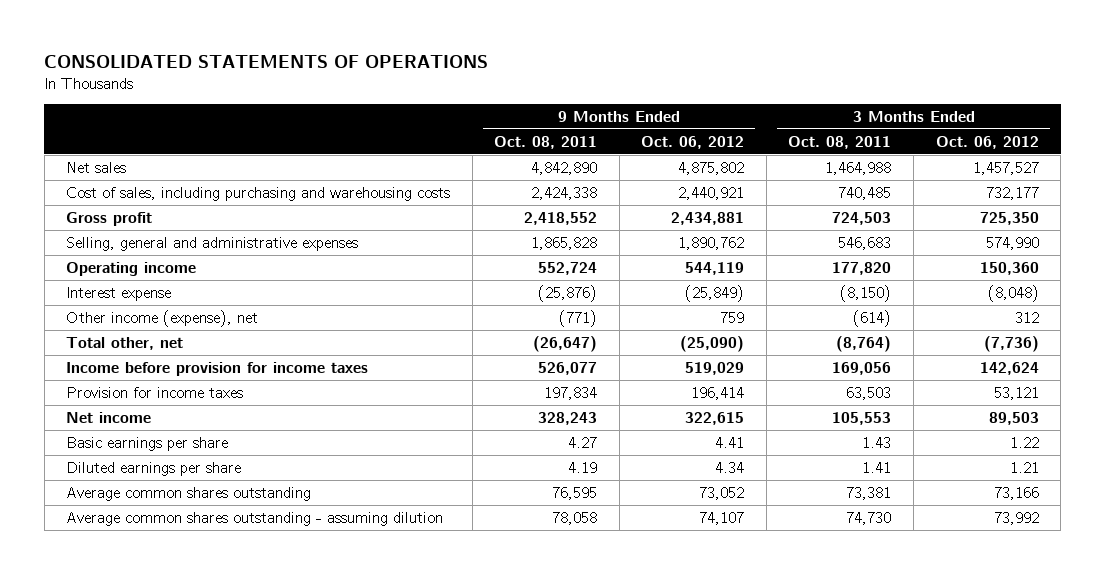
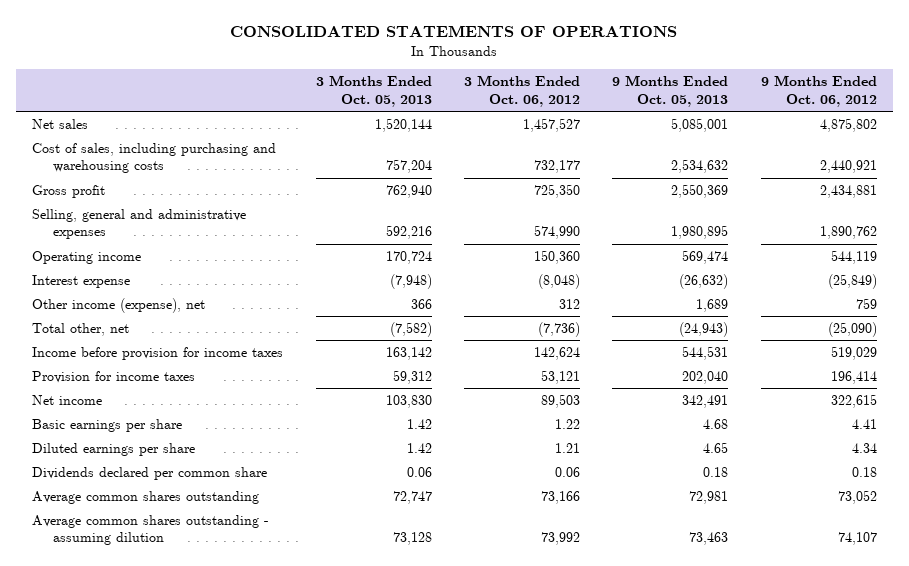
[494,135,598,149] Oct. 08, 2011 -> none
[788,135,892,149] Oct. 08, 2011 -> none
none -> [315,75,432,107] 3 Months Ended Oct. 05, 2013
none -> [612,75,729,107] 9 Months Ended Oct. 05, 2013
none -> [32,466,268,480] Dividends declared per common share

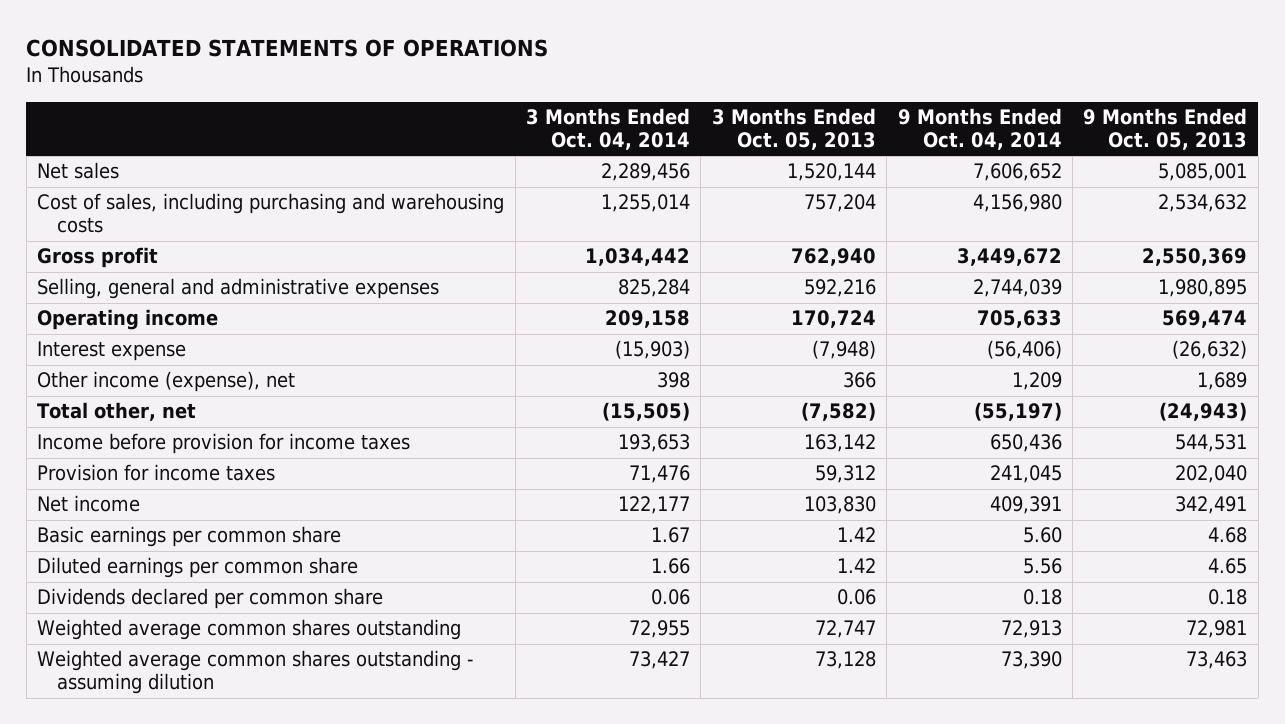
[463,75,580,107] 3 Months Ended Oct. 06, 2012 -> none
[760,75,877,107] 9 Months Ended Oct. 06, 2012 -> none
none -> [525,107,690,150] 3 Months Ended Oct. 04, 2014
none -> [897,107,1062,150] 9 Months Ended Oct. 04, 2014
[32,418,183,432] Basic earnings per share -> [37,526,342,548] Basic earnings per common share
[32,442,196,456] Diluted earnings per share -> [37,557,359,579] Diluted earnings per common share
[32,490,260,504] Average common shares outstanding -> [37,619,462,641] Weighted average common shares outstanding
[32,514,270,546] Average common shares outstanding - assuming dilution -> [37,650,475,695] Weighted average common shares outstanding - assuming dilution

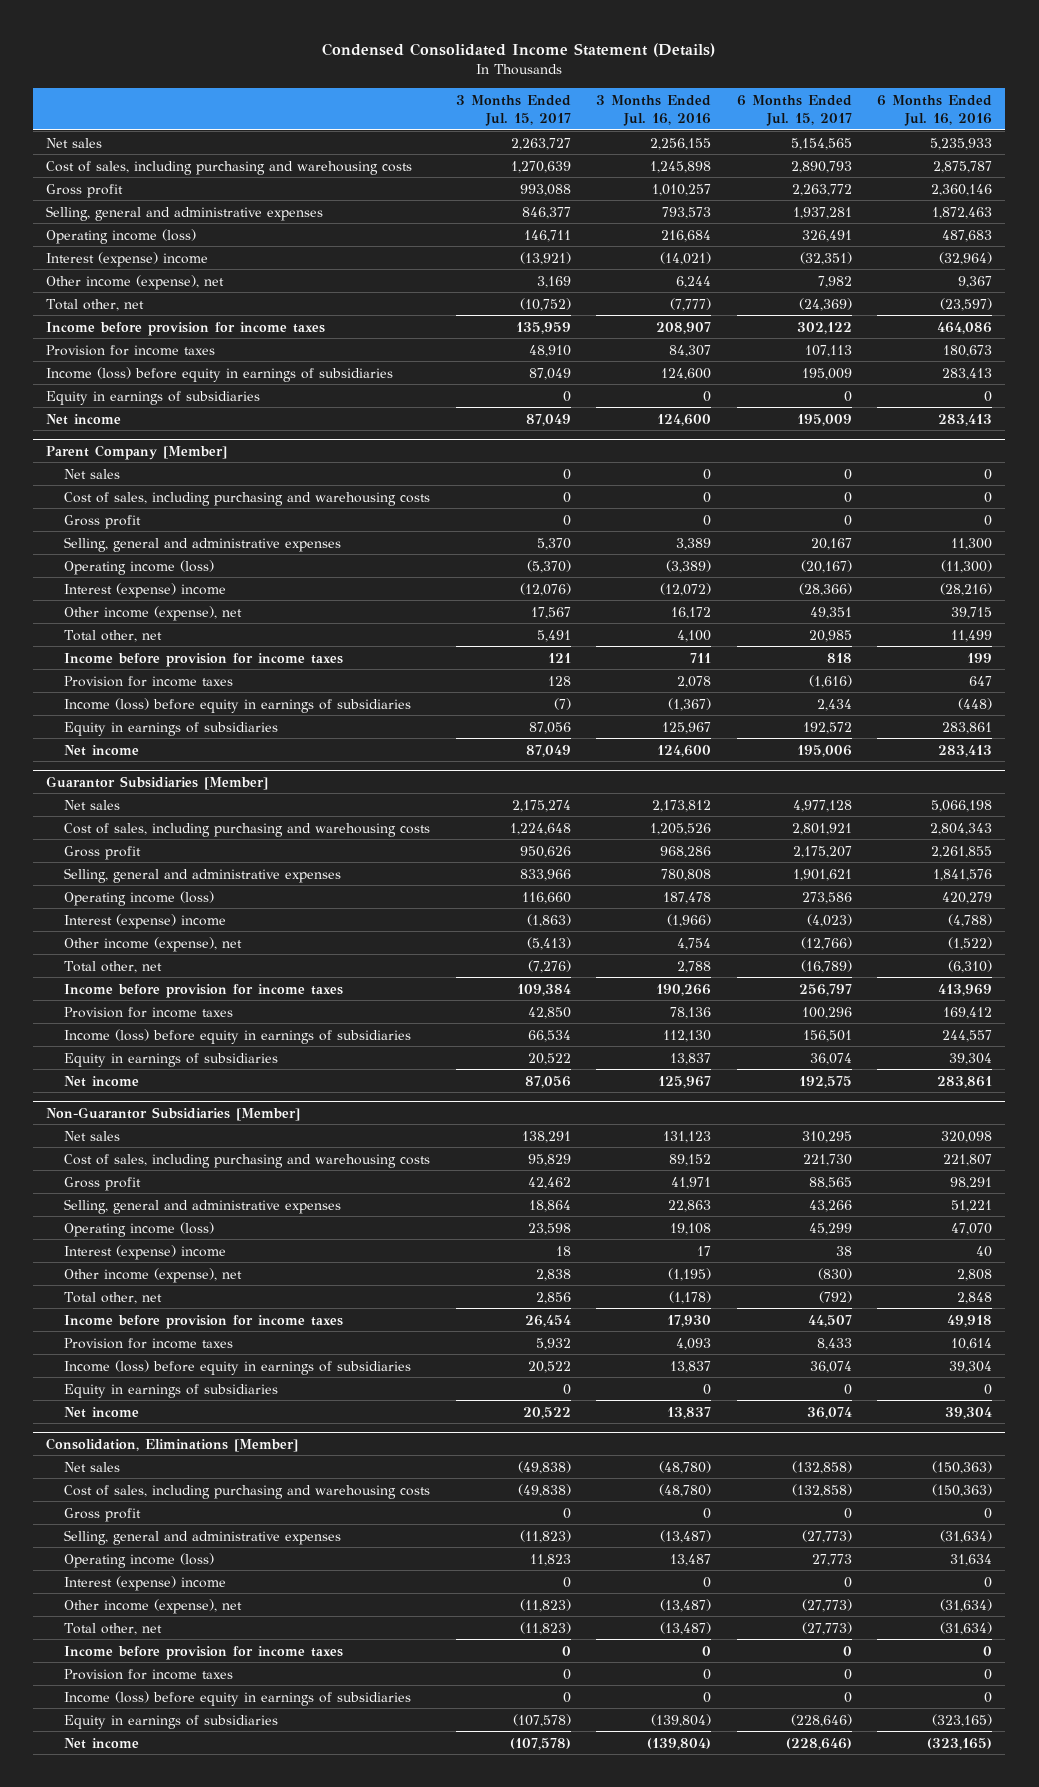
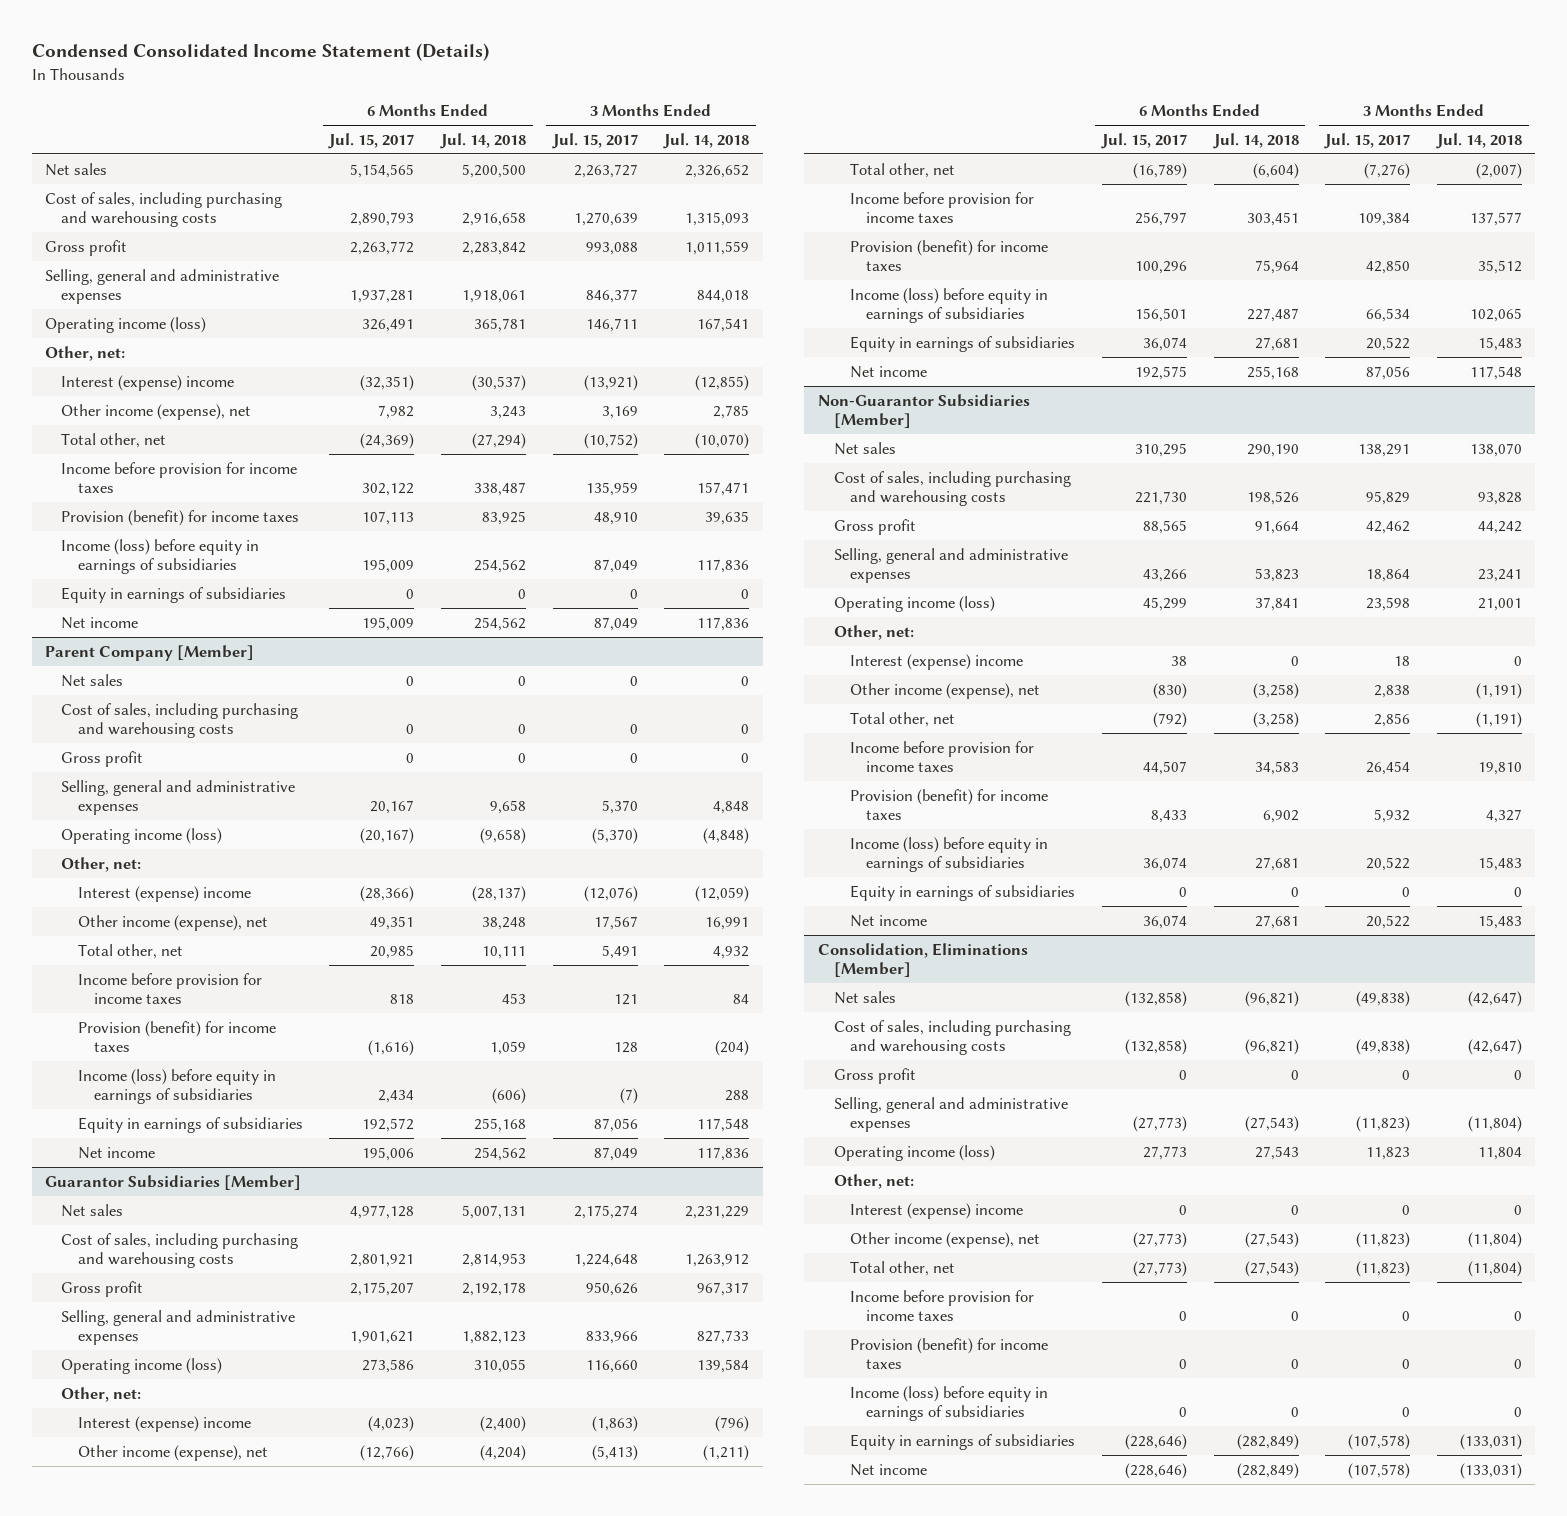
[596,94,712,126] 3 Months Ended Jul. 16, 2016 -> none
[877,94,993,126] 6 Months Ended Jul. 16, 2016 -> none
none -> [440,132,527,149] Jul. 14, 2018
none -> [663,132,750,149] Jul. 14, 2018
none -> [45,345,126,361] Other, net:
[46,344,216,356] Provision for income taxes -> [61,509,300,526] Provision (benefit) for income taxes
none -> [61,856,142,872] Other, net:
[64,675,234,687] Provision for income taxes -> [77,1020,276,1053] Provision (benefit) for income taxes
none -> [61,1386,142,1402] Other, net:
[64,1006,234,1018] Provision for income taxes -> [850,239,1049,272] Provision (benefit) for income taxes
none -> [833,624,914,640] Other, net:
[64,1337,234,1349] Provision for income taxes -> [850,788,1049,821] Provision (benefit) for income taxes
none -> [833,1173,914,1189] Other, net:
[64,1668,234,1680] Provision for income taxes -> [850,1337,1049,1370] Provision (benefit) for income taxes

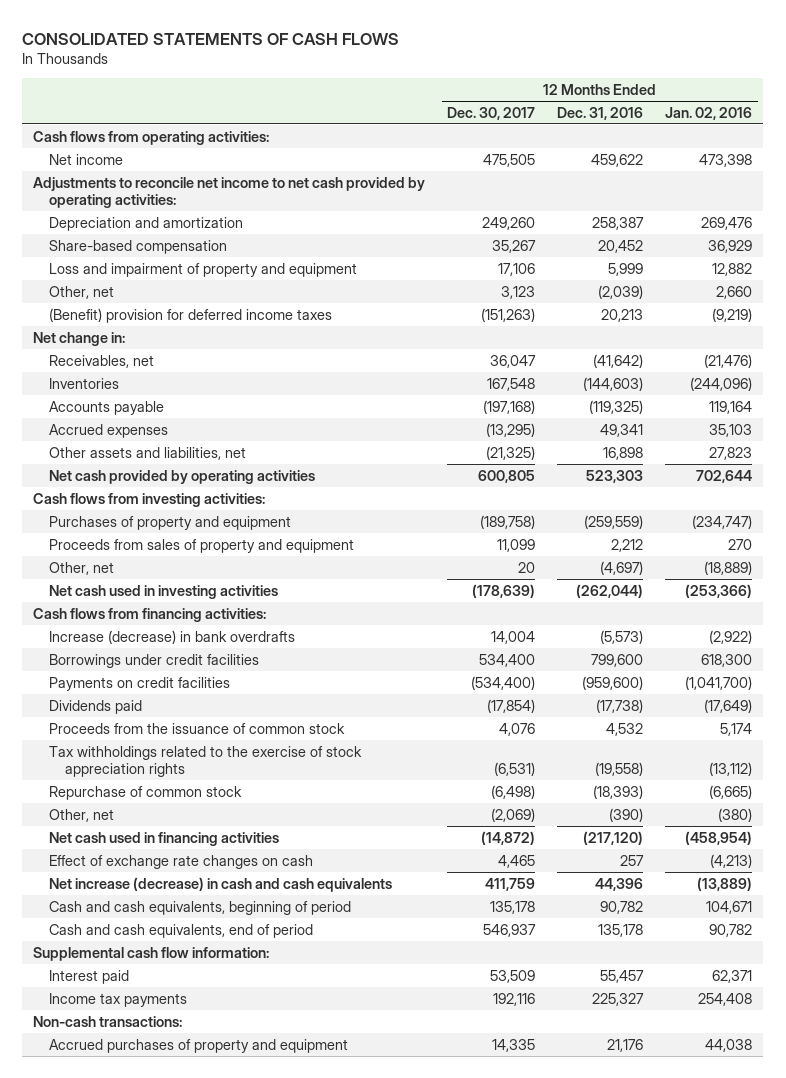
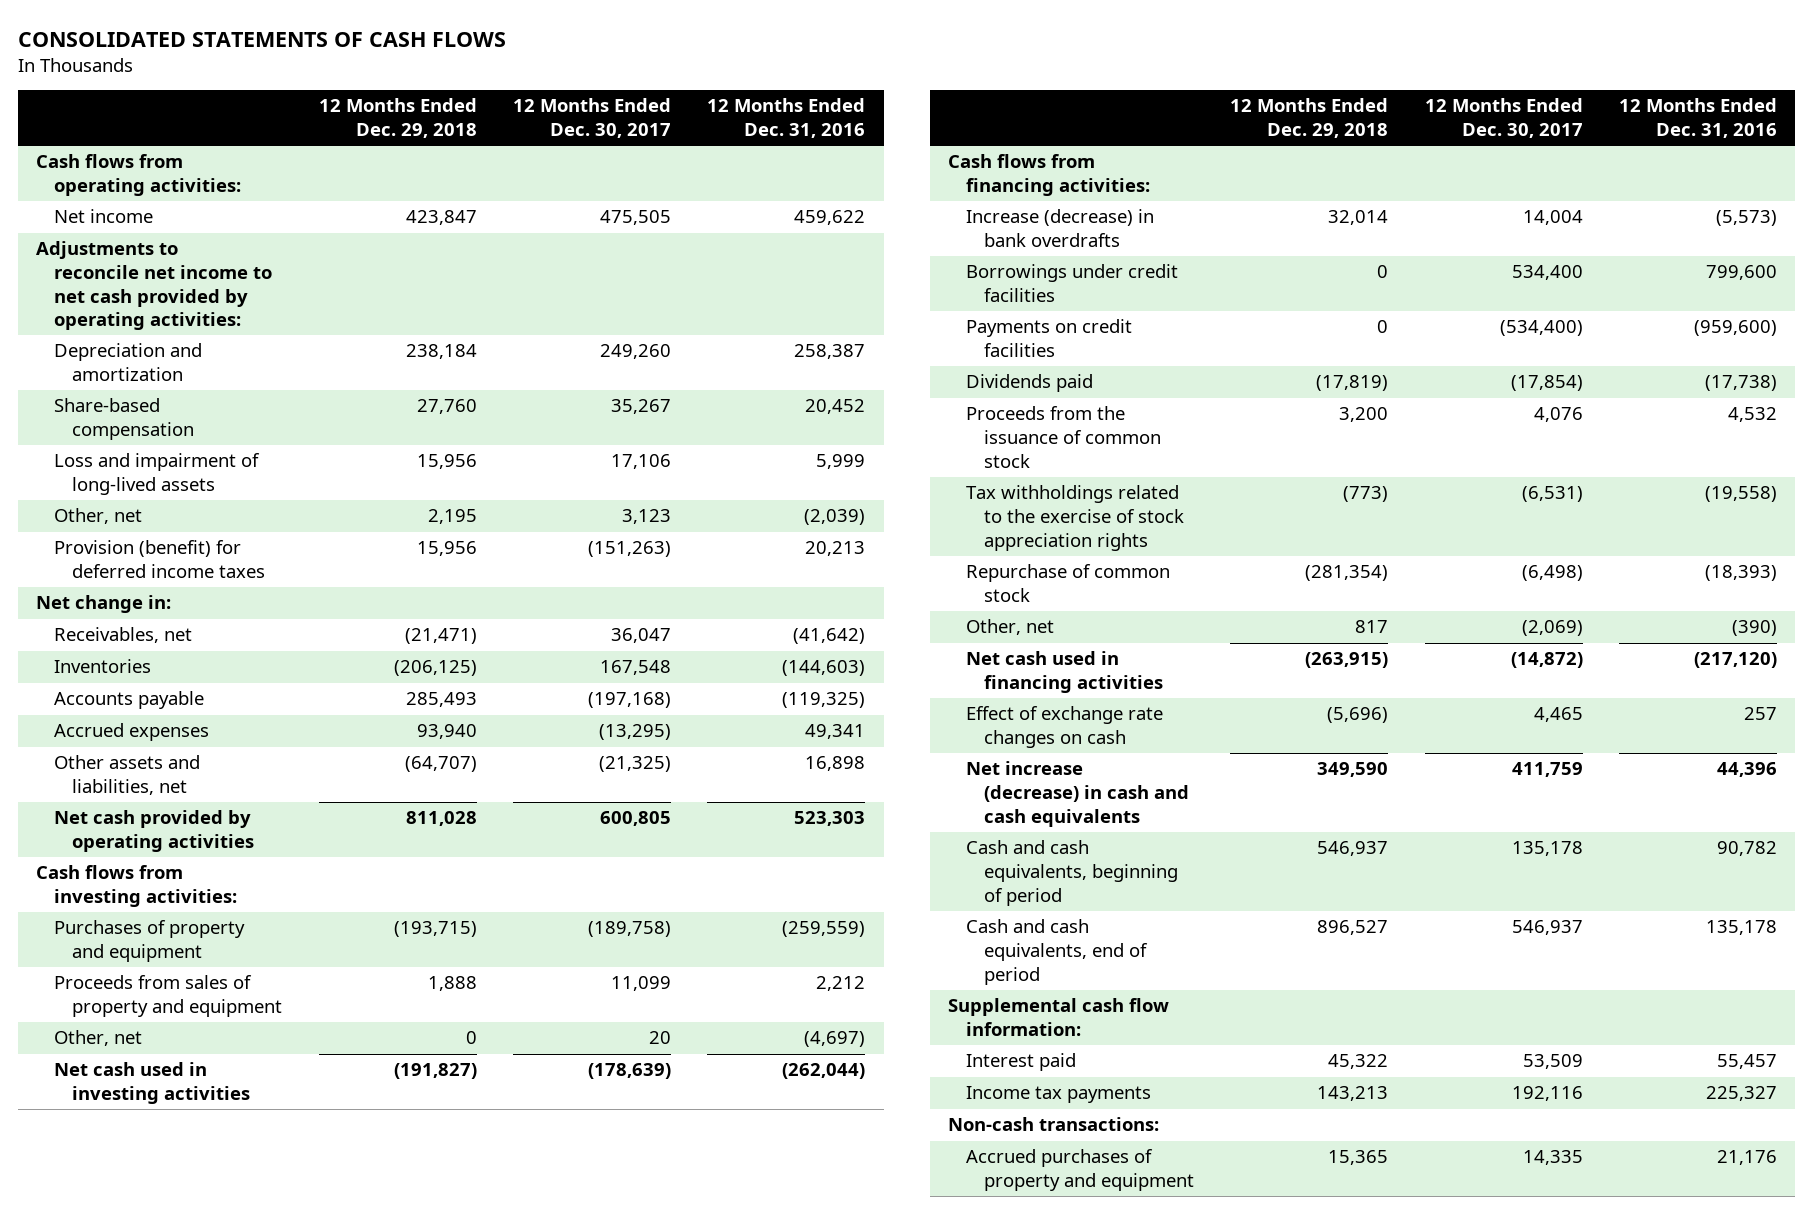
[665,106,753,120] Jan. 02, 2016 -> none
none -> [318,98,477,139] 12 Months Ended Dec. 29, 2018
[49,262,358,277] Loss and impairment of property and equipment -> [54,453,261,496] Loss and impairment of long-lived assets
[49,307,333,323] (Benefit) provision for deferred income taxes -> [54,540,266,579] Provision (benefit) for deferred income taxes

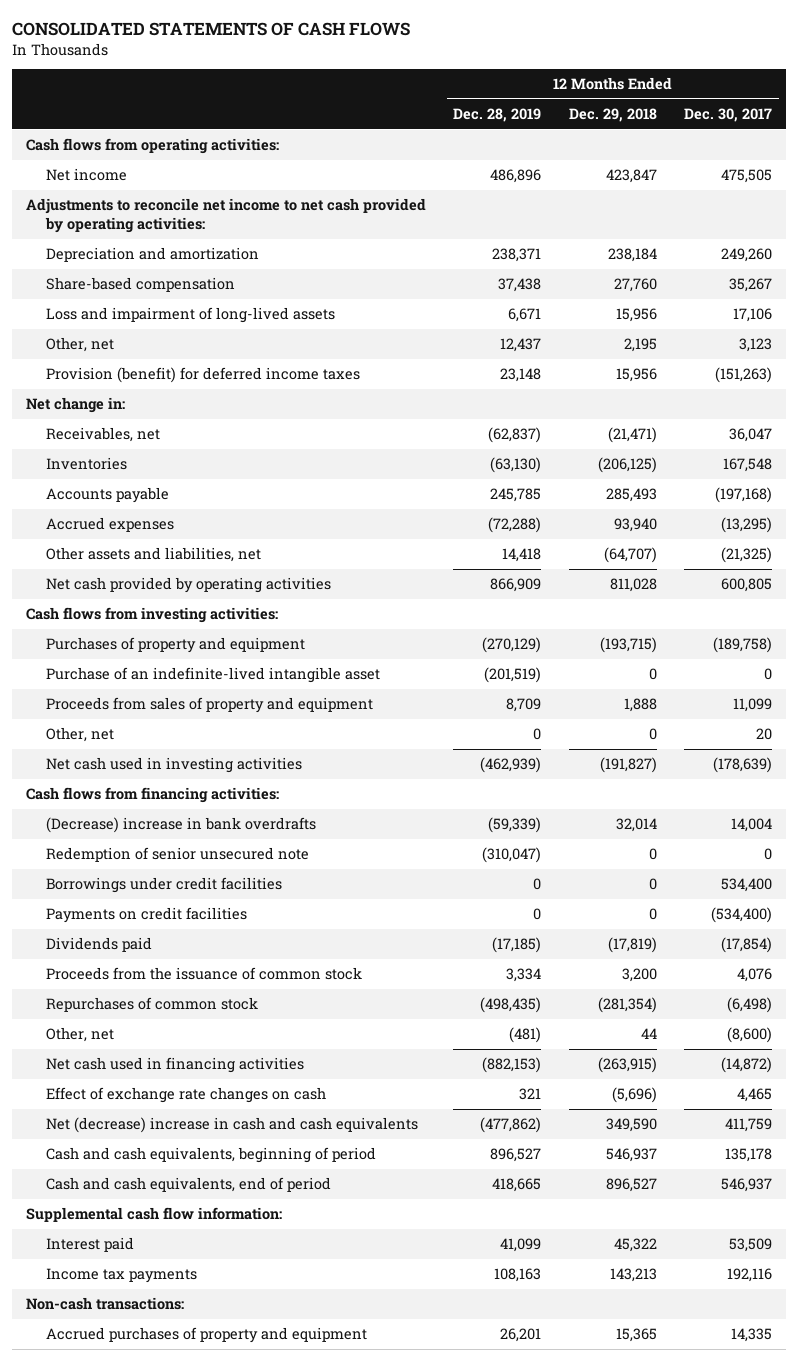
[707,98,866,139] 12 Months Ended Dec. 31, 2016 -> none
none -> [453,108,542,123] Dec. 28, 2019
none -> [46,667,381,684] Purchase of an indefinite-lived intangible asset
[965,209,1154,248] Increase (decrease) in bank overdrafts -> [46,817,317,834] (Decrease) increase in bank overdrafts
none -> [46,847,310,863] Redemption of senior unsecured note
[965,485,1185,551] Tax withholdings related to the exercise of stock appreciation rights -> none
[965,564,1170,603] Repurchase of common stock -> [46,997,259,1013] Repurchases of common stock
[1355,620,1389,634] 817 -> [640,1028,657,1040] 44
[1521,620,1583,637] (2,069) -> [727,1027,773,1044] (8,600)
[965,761,1190,827] Net increase (decrease) in cash and cash equivalents -> [46,1117,419,1134] Net (decrease) increase in cash and cash equivalents

